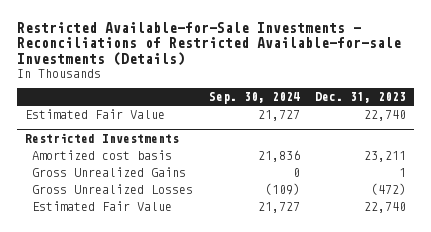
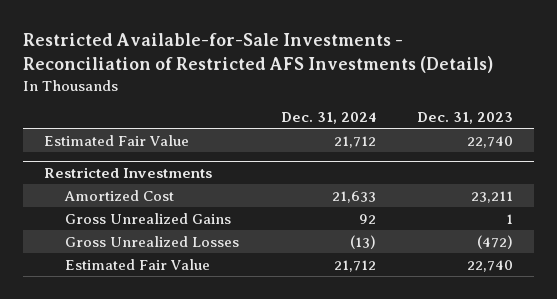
[16,21,401,67] Restricted Available-for-Sale Investments - Reconciliations of Restricted Available-for-sale Investments (Details) -> [22,33,493,73] Restricted Available-for-Sale Investments - Reconciliation of Restricted AFS Investments (Details)
[208,92,300,105] Sep. 30, 2024 -> none
none -> [280,112,376,125] Dec. 31, 2024
[31,150,172,161] Amortized cost basis -> [63,189,174,201] Amortized Cost

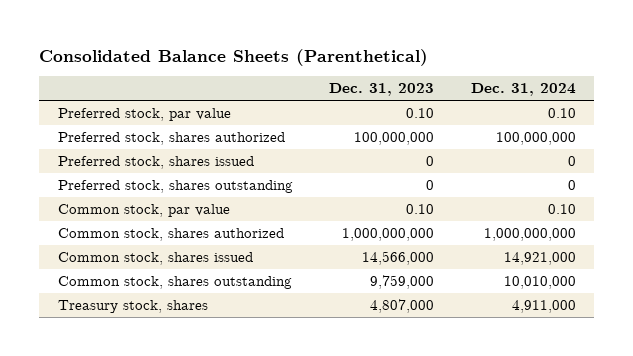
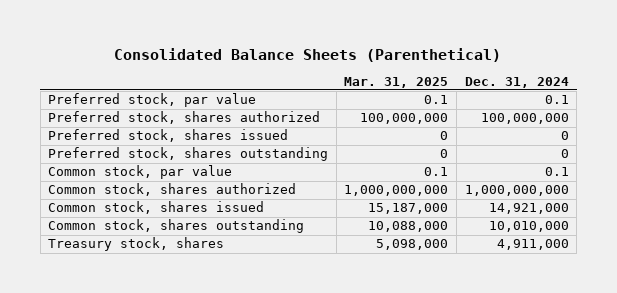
[329,83,435,97] Dec. 31, 2023 -> none
none -> [344,76,449,88] Mar. 31, 2025
[547,108,576,119] 0.10 -> [544,95,569,105] 0.1
[547,204,576,215] 0.10 -> [544,167,569,177] 0.1

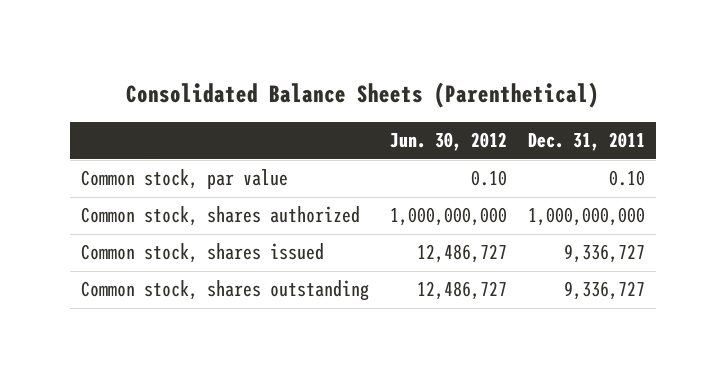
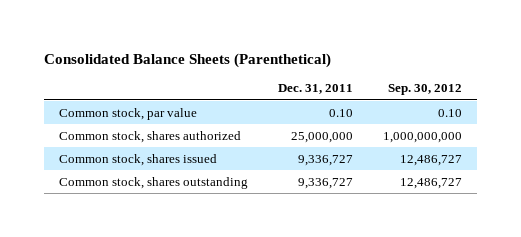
[390,132,508,152] Jun. 30, 2012 -> none
none -> [387,84,462,96] Sep. 30, 2012
[528,207,646,227] 1,000,000,000 -> [290,131,353,143] 25,000,000

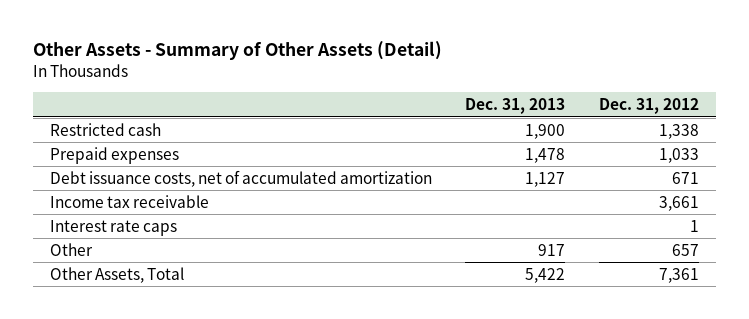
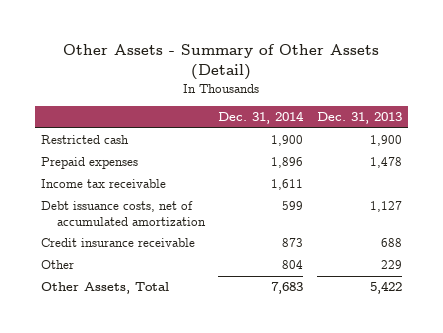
[599,98,700,115] Dec. 31, 2012 -> none
none -> [218,111,305,125] Dec. 31, 2014
[49,219,177,236] Interest rate caps -> none
[49,169,432,187] Debt issuance costs, net of accumulated amortization -> [41,201,207,227] Debt issuance costs, net of accumulated amortization
none -> [41,238,196,248] Credit insurance receivable
[538,243,566,256] 917 -> [380,260,402,270] 229

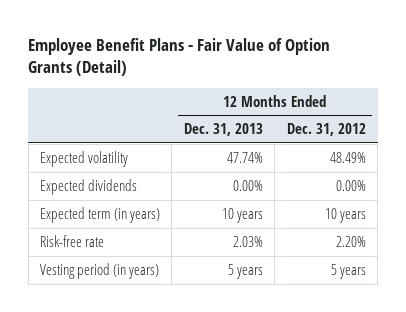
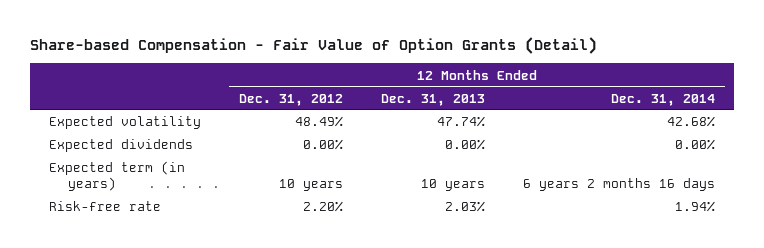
[28,37,331,77] Employee Benefit Plans - Fair Value of Option Grants (Detail) -> [29,37,597,55] Share-based Compensation - Fair Value of Option Grants (Detail)
none -> [611,93,716,106] Dec. 31, 2014
[40,262,160,279] Vesting period (in years) -> none

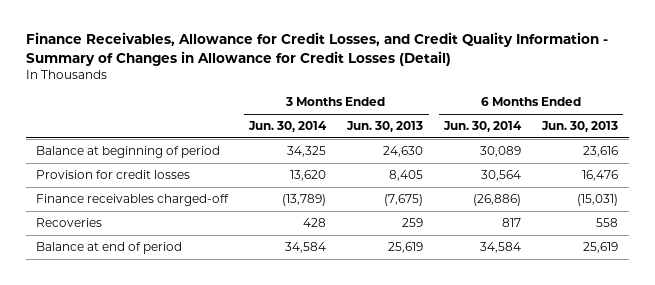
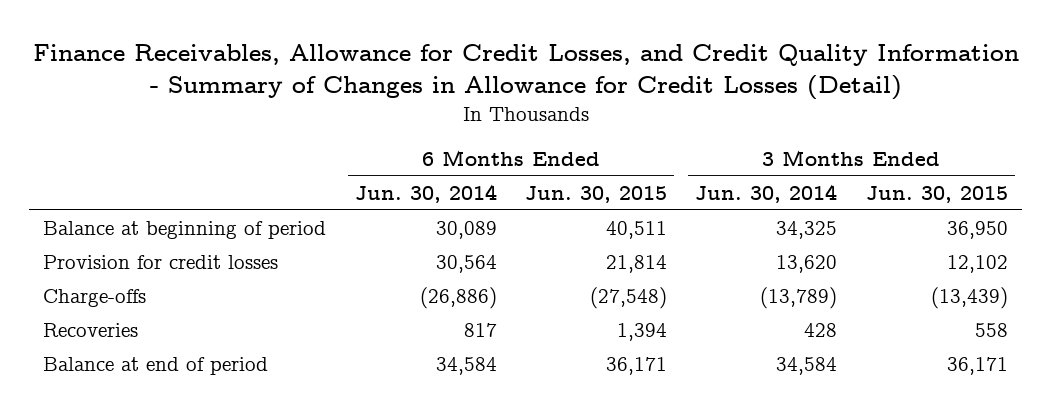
[346,121,424,133] Jun. 30, 2013 -> none
[541,121,619,133] Jun. 30, 2013 -> none
none -> [525,185,668,203] Jun. 30, 2015
none -> [865,185,1008,203] Jun. 30, 2015
[36,193,230,206] Finance receivables charged-off -> [43,289,147,308] Charge-offs

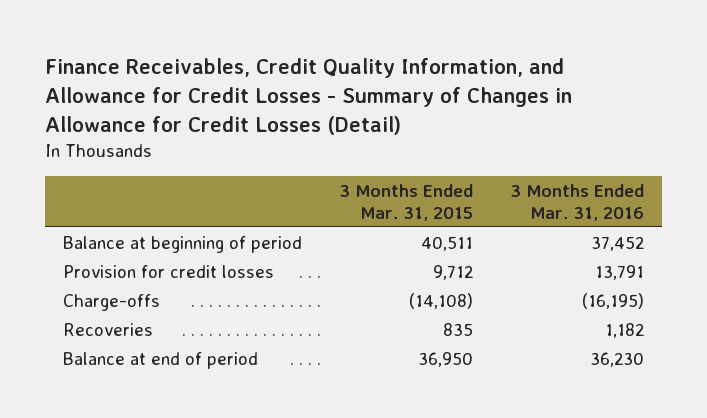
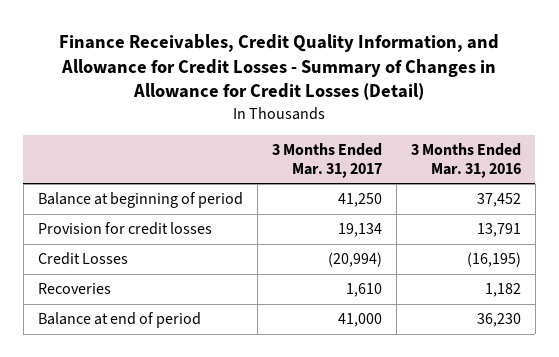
[339,183,474,221] 3 Months Ended Mar. 31, 2015 -> none
none -> [271,143,382,178] 3 Months Ended Mar. 31, 2017
[63,293,161,311] Charge-offs -> [37,252,128,266] Credit Losses

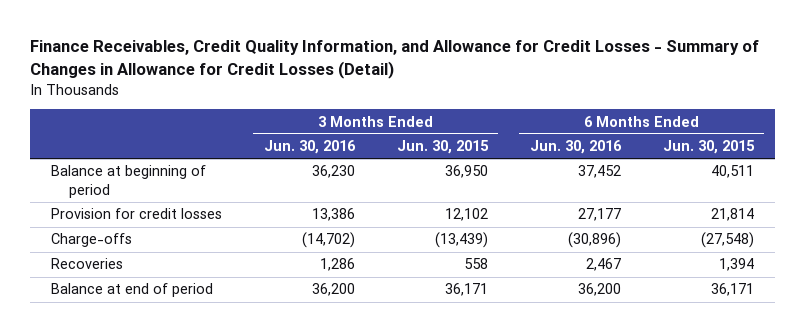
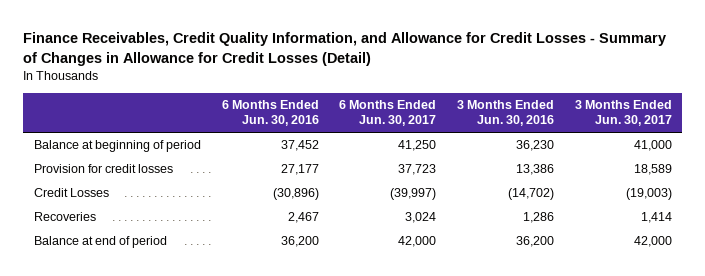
[396,140,489,155] Jun. 30, 2015 -> none
[662,140,755,155] Jun. 30, 2015 -> none
none -> [339,100,437,127] 6 Months Ended Jun. 30, 2017
none -> [574,100,672,127] 3 Months Ended Jun. 30, 2017
[50,233,132,248] Charge-offs -> [33,188,109,198] Credit Losses

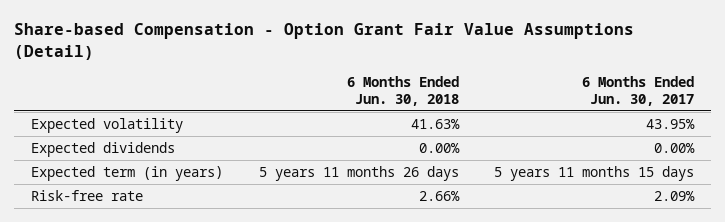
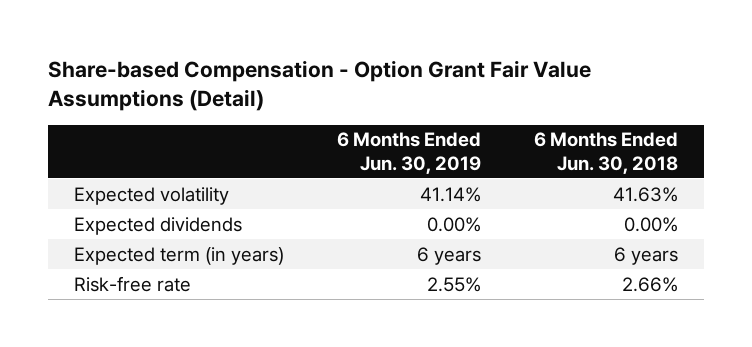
[581,76,694,106] 6 Months Ended Jun. 30, 2017 -> none
none -> [336,132,481,174] 6 Months Ended Jun. 30, 2019
[258,165,459,181] 5 years 11 months 26 days -> [613,246,678,265] 6 years

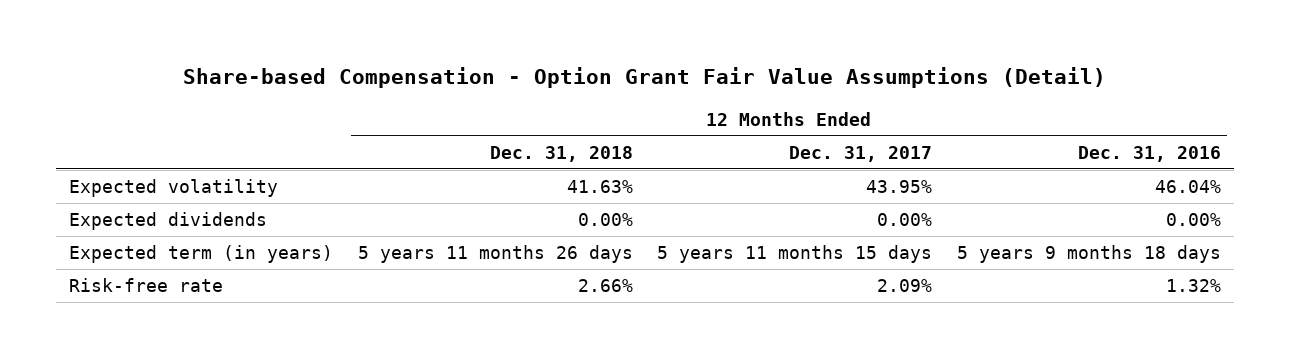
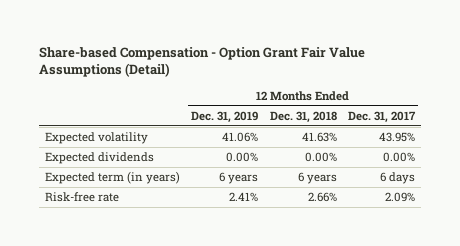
[1078,145,1222,162] Dec. 31, 2016 -> none
none -> [191,110,259,123] Dec. 31, 2019
[357,245,633,264] 5 years 11 months 26 days -> [297,172,337,185] 6 years
[657,245,933,264] 5 years 11 months 15 days -> [380,172,416,185] 6 days

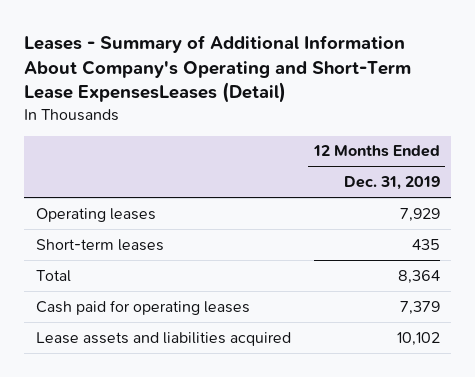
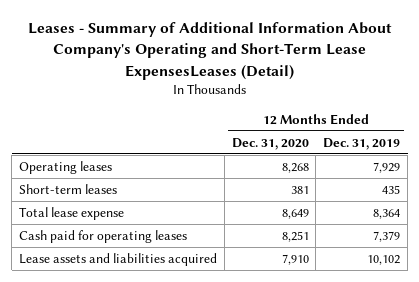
none -> [231,137,309,150] Dec. 31, 2020
[35,269,71,282] Total -> [19,206,125,220] Total lease expense

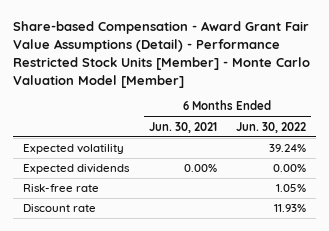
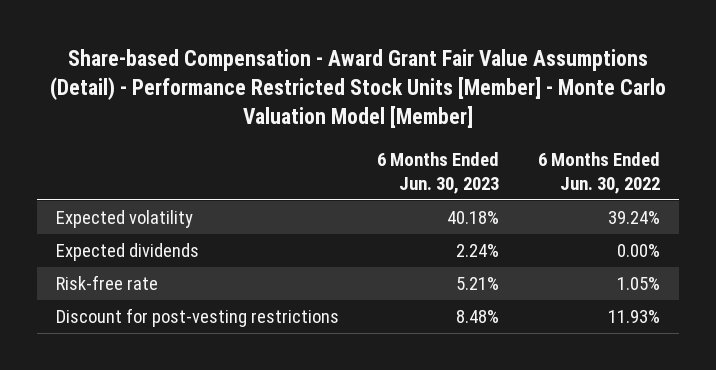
[148,121,217,133] Jun. 30, 2021 -> none
none -> [377,151,500,194] 6 Months Ended Jun. 30, 2023
[23,204,97,213] Discount rate -> [56,308,340,328] Discount for post-vesting restrictions

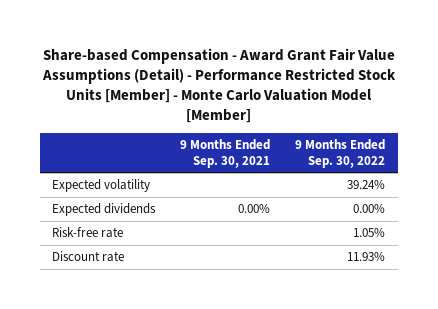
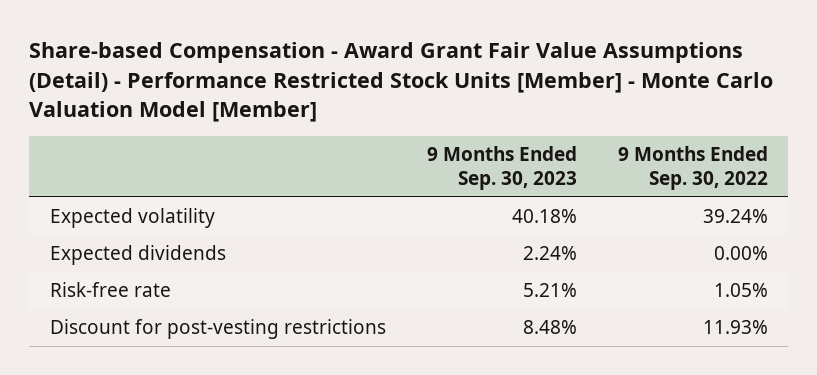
[180,139,271,168] 9 Months Ended Sep. 30, 2021 -> none
none -> [426,145,577,191] 9 Months Ended Sep. 30, 2023
[52,251,125,263] Discount rate -> [49,319,386,340] Discount for post-vesting restrictions

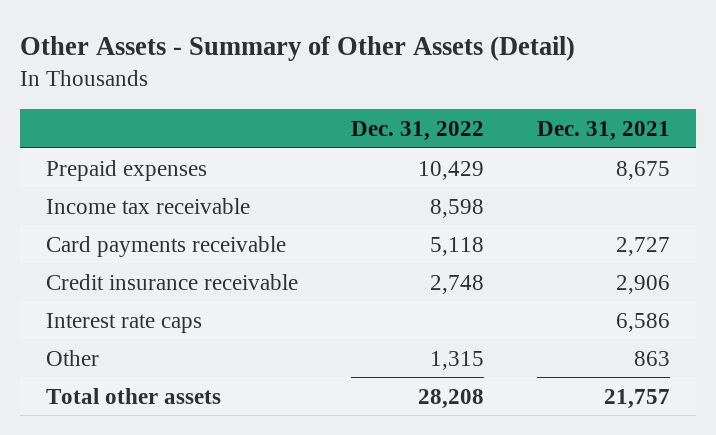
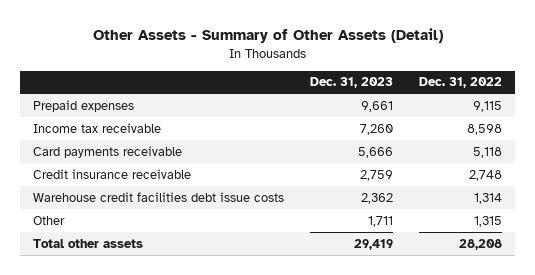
[536,120,670,141] Dec. 31, 2021 -> none
none -> [310,77,394,89] Dec. 31, 2023
[417,160,484,180] 10,429 -> [473,100,503,112] 9,115
[46,312,203,333] Interest rate caps -> none
none -> [33,191,285,202] Warehouse credit facilities debt issue costs

